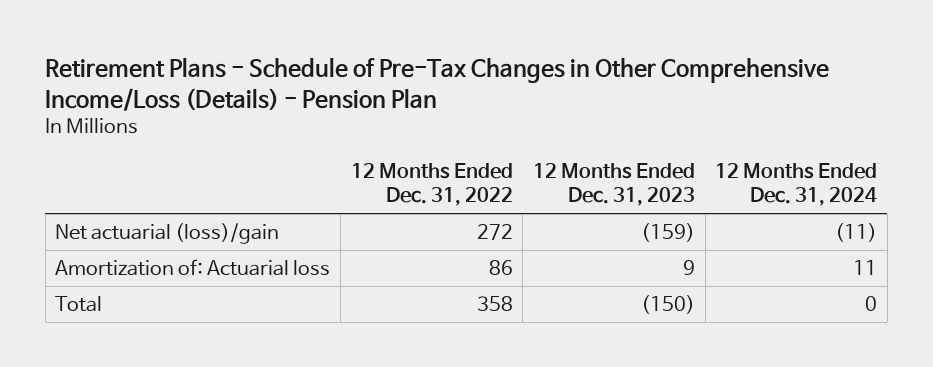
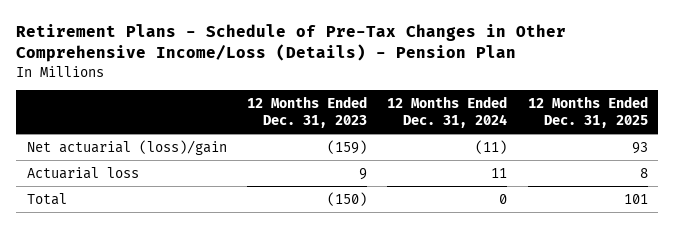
[350,163,513,207] 12 Months Ended Dec. 31, 2022 -> none
none -> [527,96,648,128] 12 Months Ended Dec. 31, 2025
[55,259,331,277] Amortization of: Actuarial loss -> [26,166,139,179] Actuarial loss

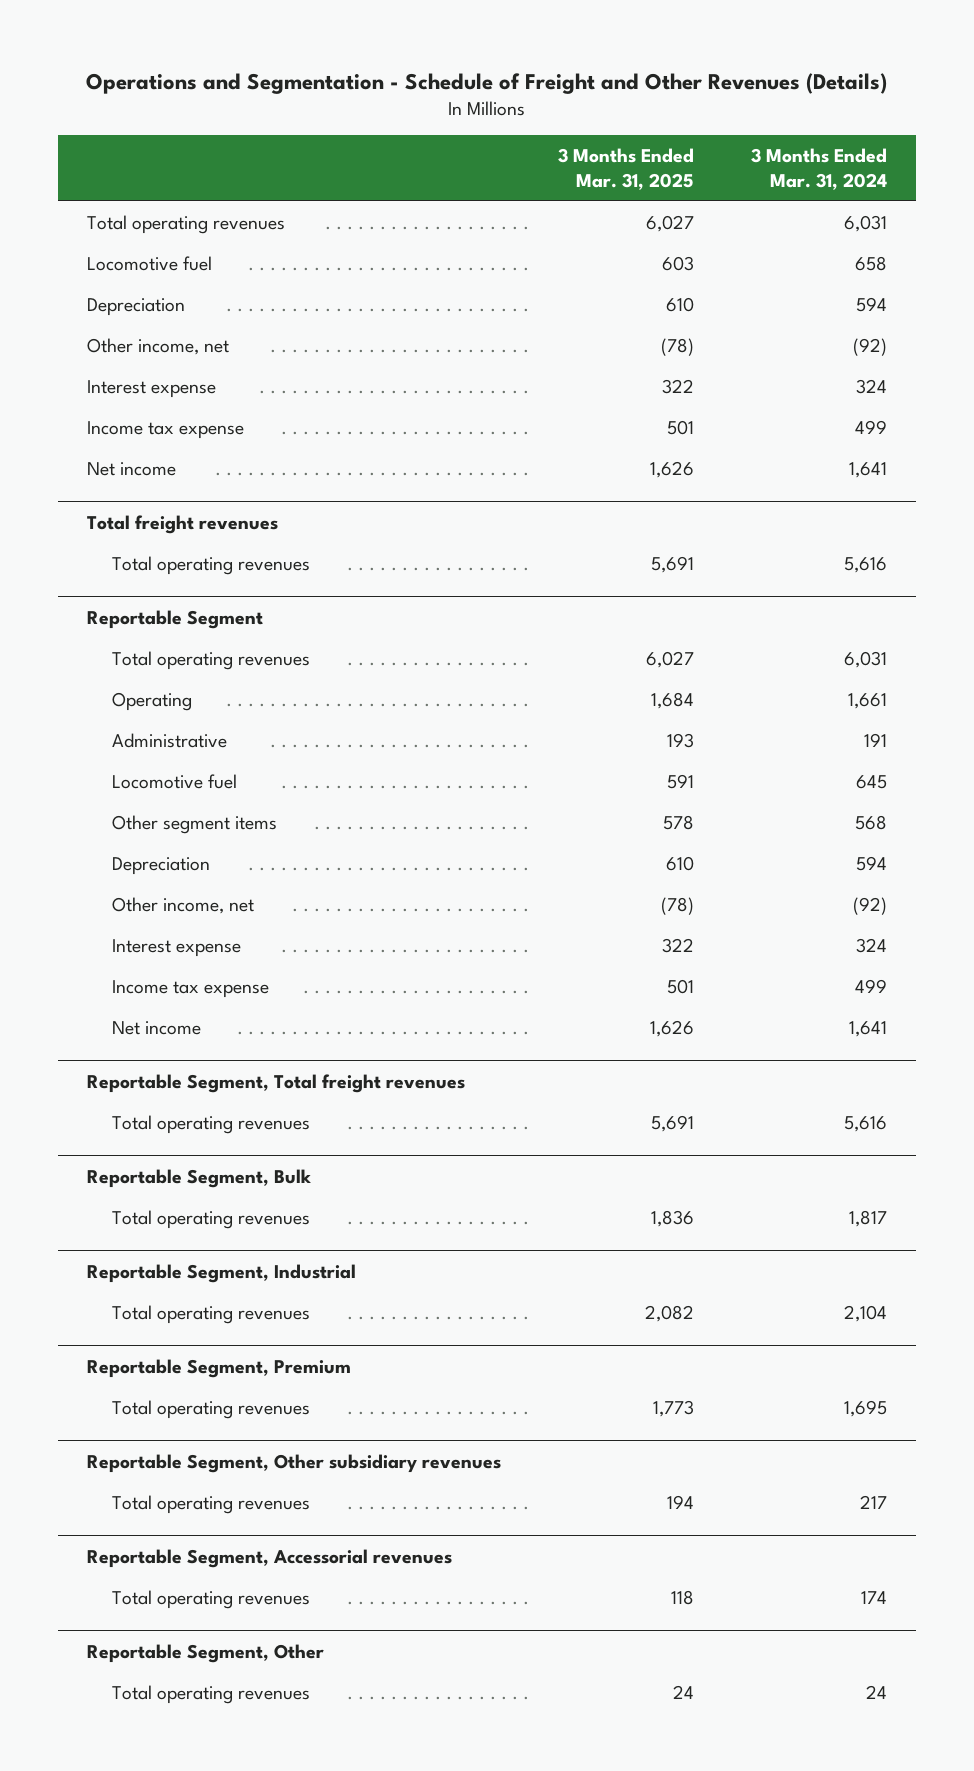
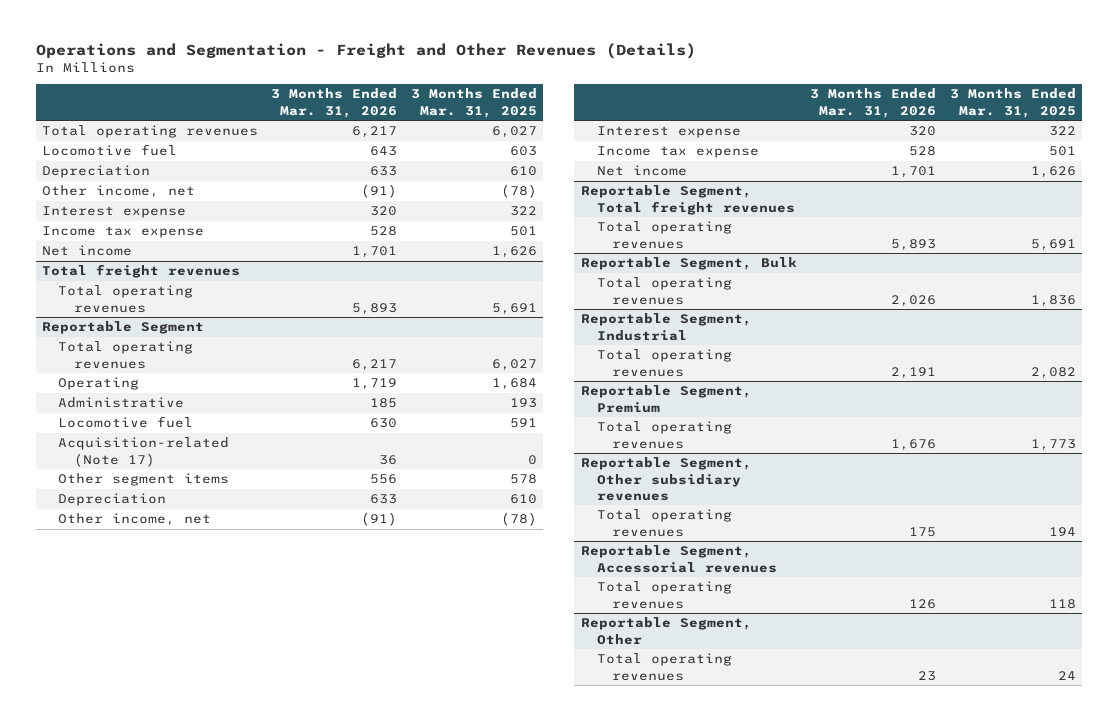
[85,72,887,94] Operations and Segmentation - Schedule of Freight and Other Revenues (Details) -> [35,42,696,59] Operations and Segmentation - Freight and Other Revenues (Details)
[750,147,887,191] 3 Months Ended Mar. 31, 2024 -> none
none -> [271,88,398,118] 3 Months Ended Mar. 31, 2026
none -> [57,437,229,467] Acquisition-related (Note 17)

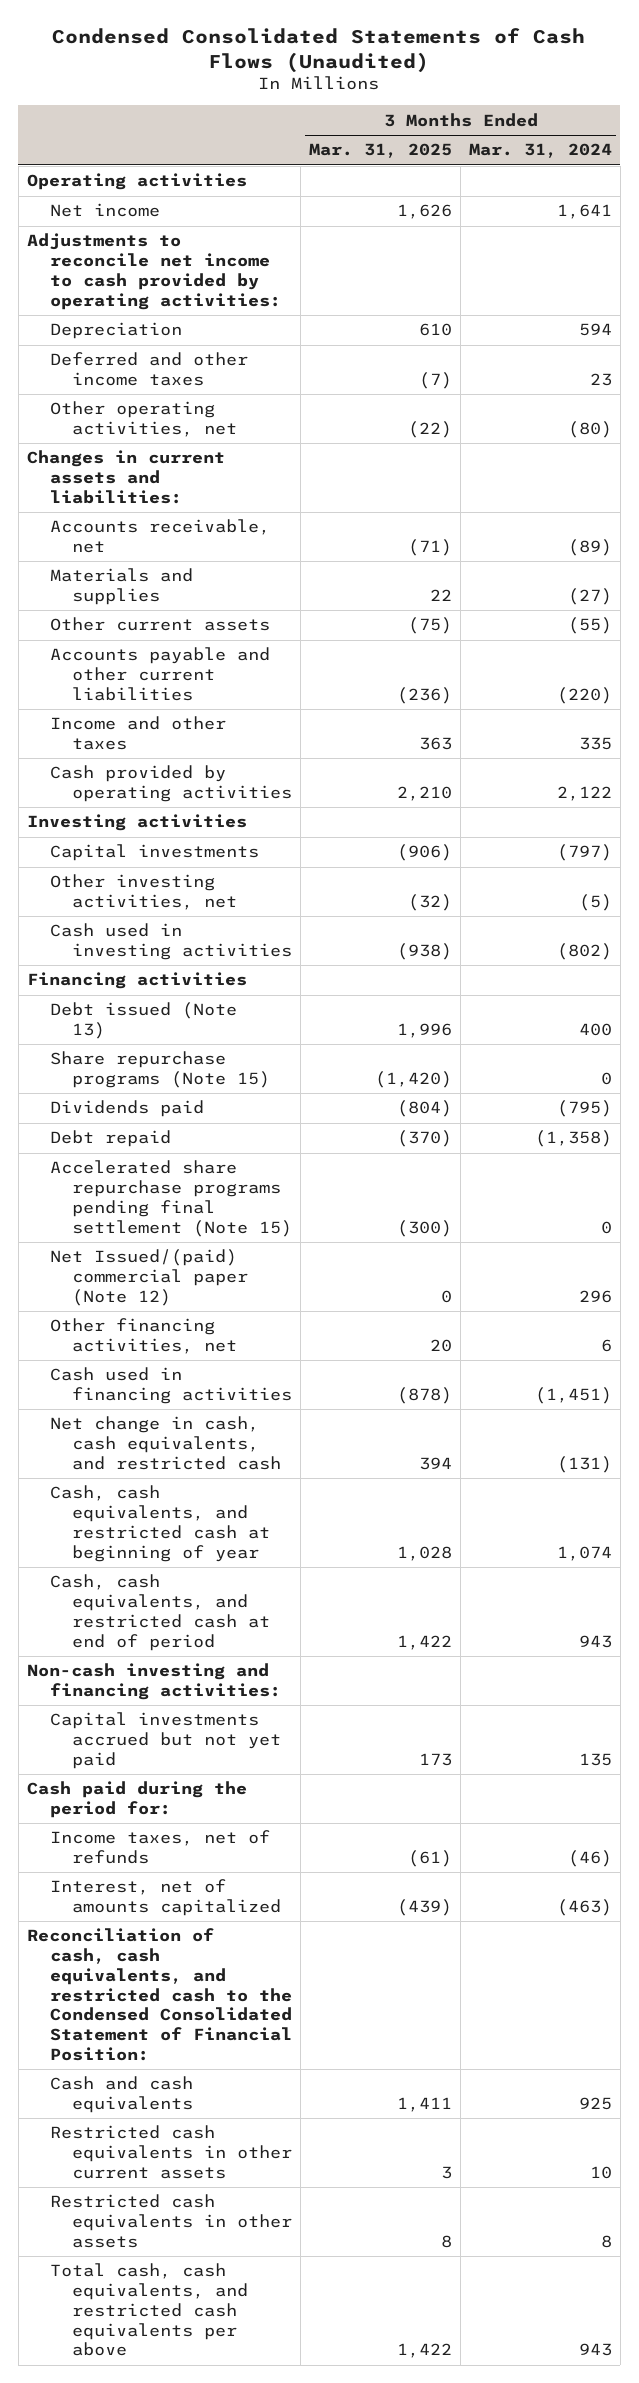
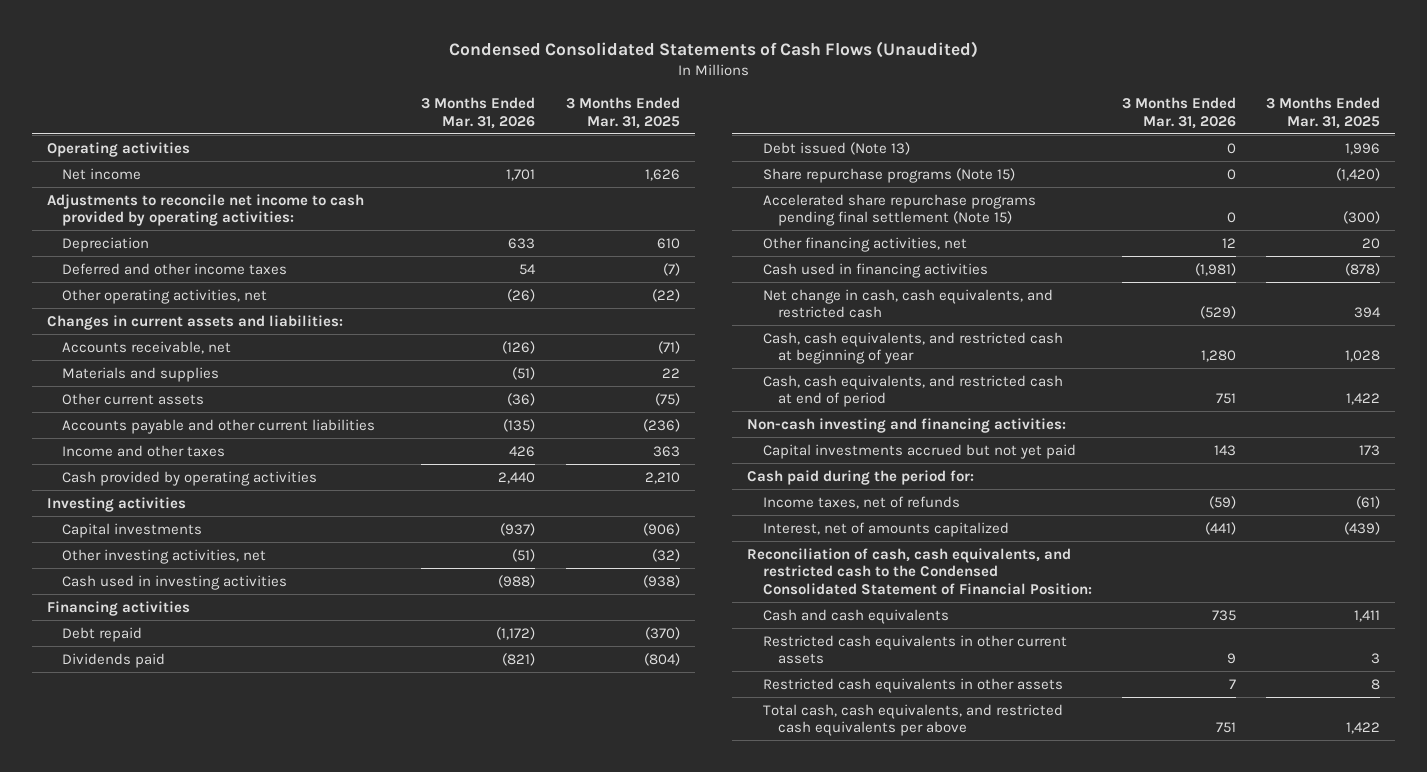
[468,143,612,159] Mar. 31, 2024 -> none
none -> [421,97,536,129] 3 Months Ended Mar. 31, 2026
[49,1130,171,1148] Debt repaid -> [62,626,143,642] Debt repaid
[49,1100,204,1118] Dividends paid -> [62,652,166,668] Dividends paid
[49,1249,249,1306] Net Issued/(paid) commercial paper (Note 12) -> none

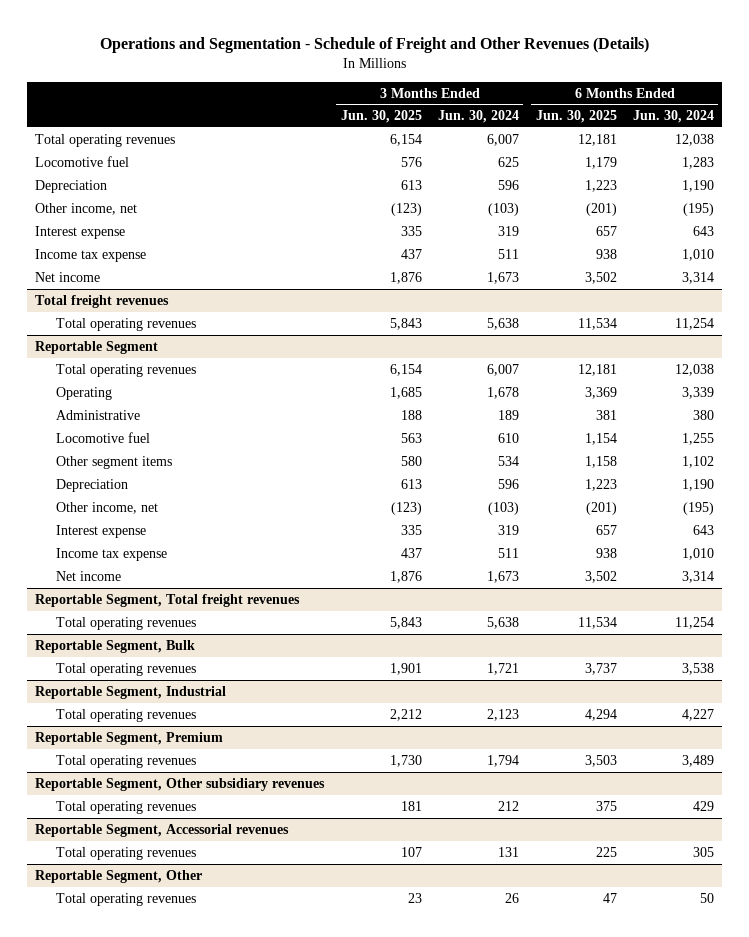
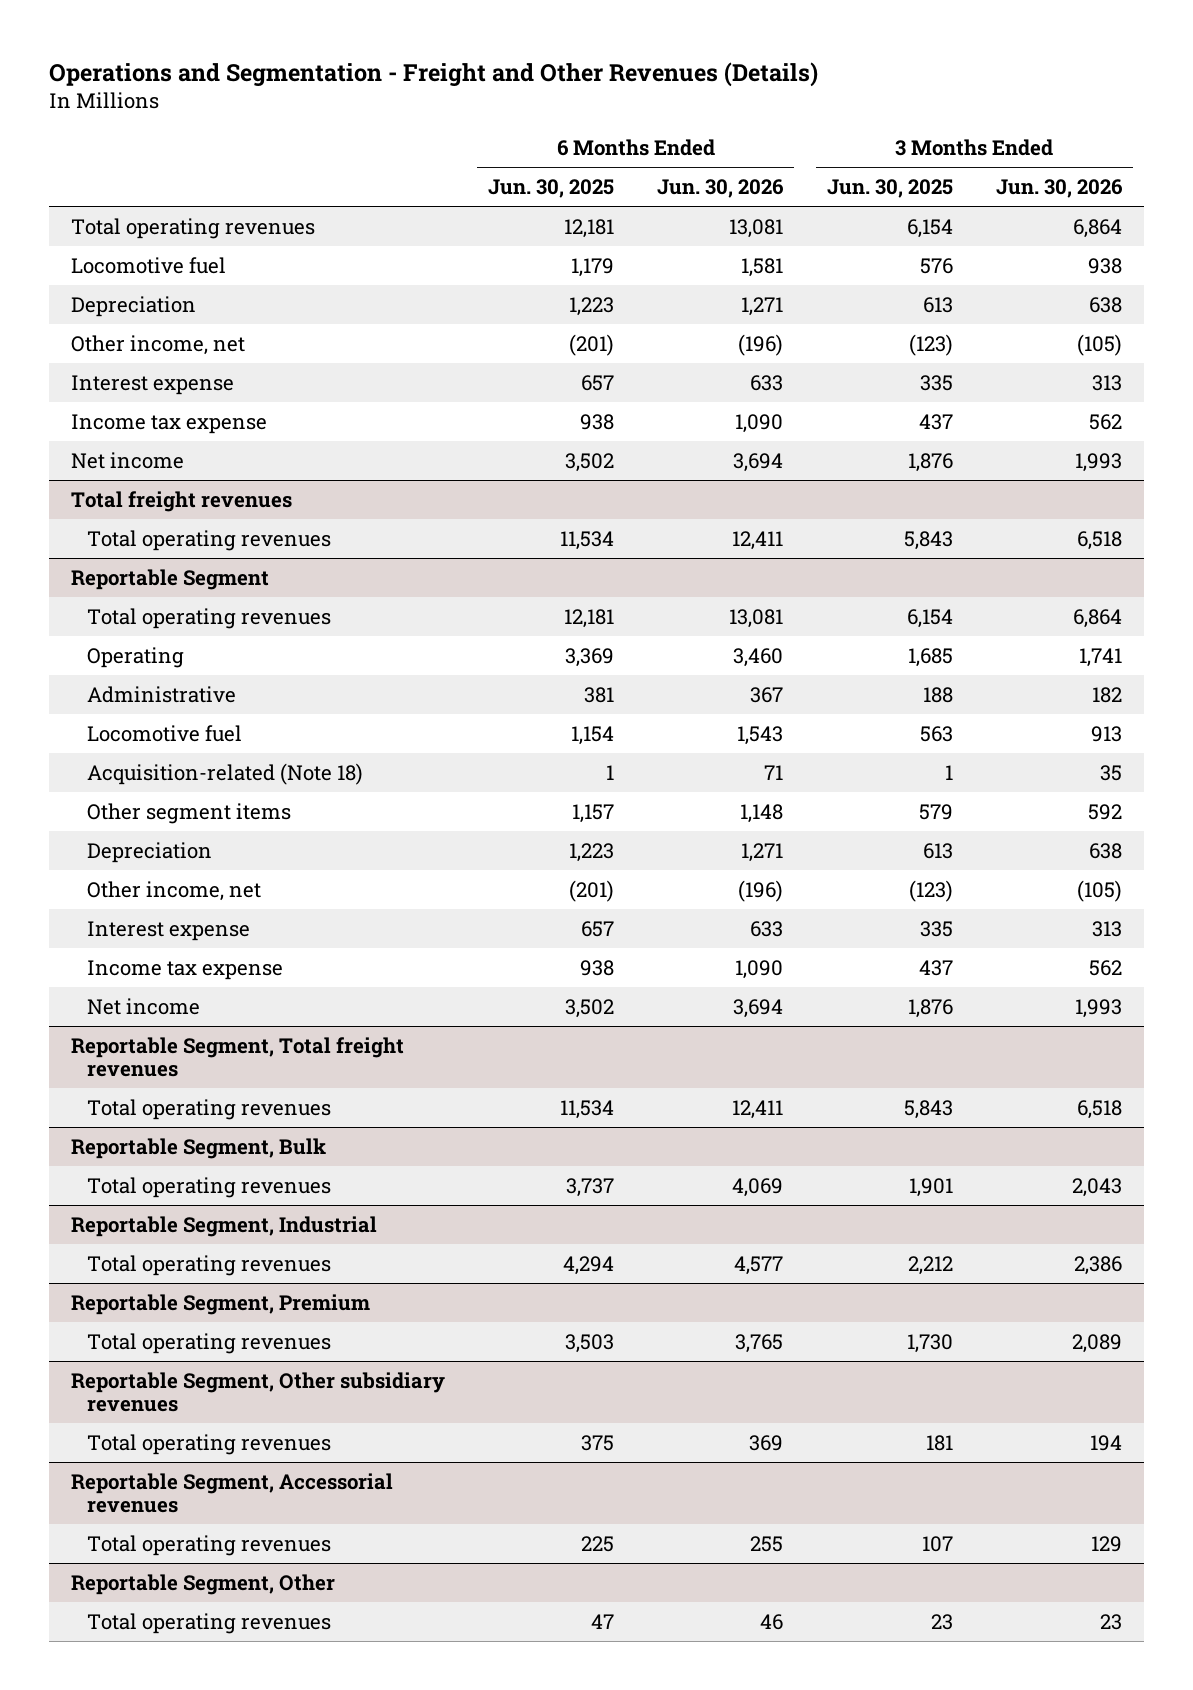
[99,36,649,53] Operations and Segmentation - Schedule of Freight and Other Revenues (Details) -> [49,61,819,87] Operations and Segmentation - Freight and Other Revenues (Details)
[438,110,520,124] Jun. 30, 2024 -> none
[633,110,715,124] Jun. 30, 2024 -> none
none -> [657,178,785,198] Jun. 30, 2026
none -> [995,178,1123,198] Jun. 30, 2026
none -> [86,762,363,785] Acquisition-related (Note 18)
[400,455,422,466] 580 -> [918,803,953,820] 579
[584,455,617,468] 1,158 -> [572,803,615,823] 1,157

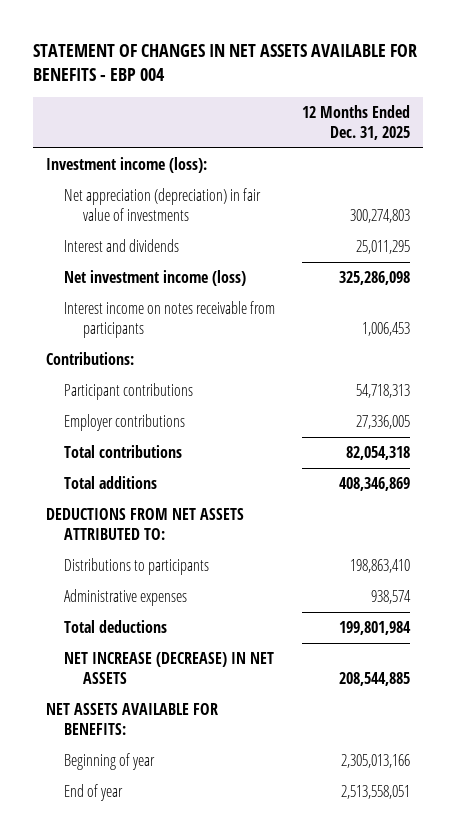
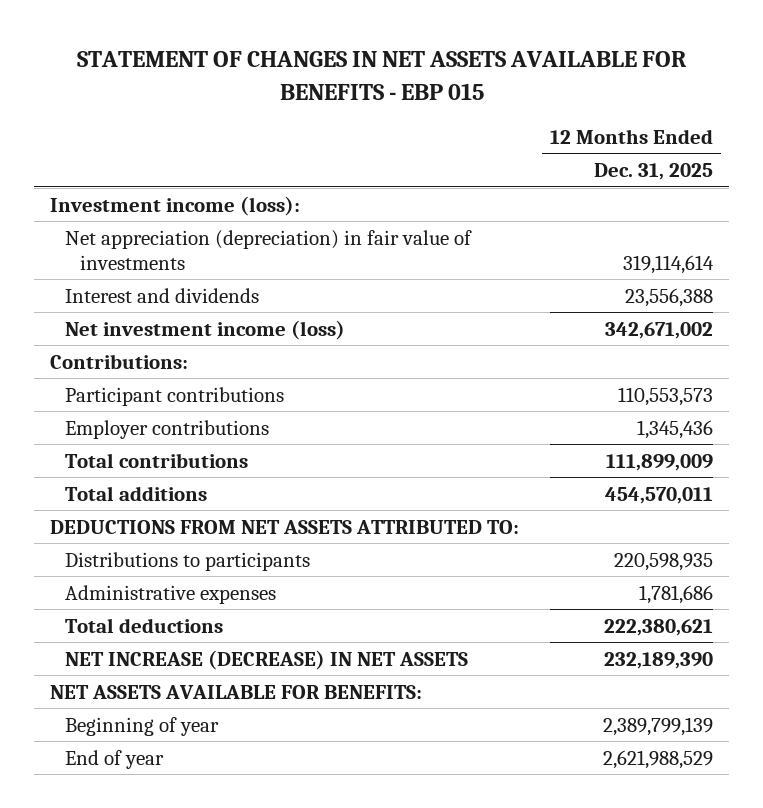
[32,44,417,82] STATEMENT OF CHANGES IN NET ASSETS AVAILABLE FOR BENEFITS - EBP 004 -> [76,51,687,100] STATEMENT OF CHANGES IN NET ASSETS AVAILABLE FOR BENEFITS - EBP 015
[64,301,276,338] Interest income on notes receivable from participants -> none
[349,208,410,223] 300,274,803 -> [623,254,715,274] 319,114,614
[355,240,410,255] 25,011,295 -> [625,287,714,307] 23,556,388
[338,271,410,286] 325,286,098 -> [605,321,714,339] 342,671,002
[355,384,410,399] 54,718,313 -> [618,386,714,406] 110,553,573
[355,415,410,430] 27,336,005 -> [637,419,714,439] 1,345,436
[345,446,410,461] 82,054,318 -> [606,453,714,471] 111,899,009
[338,477,410,492] 408,346,869 -> [605,486,714,504] 454,570,011
[349,559,410,574] 198,863,410 -> [614,552,714,571] 220,598,935
[370,590,411,605] 938,574 -> [639,584,714,604] 1,781,686
[338,621,411,636] 199,801,984 -> [604,618,714,636] 222,380,621
[338,671,410,686] 208,544,885 -> [604,651,714,669] 232,189,390
[340,754,410,769] 2,305,013,166 -> [603,716,714,736] 2,389,799,139
[340,785,410,800] 2,513,558,051 -> [603,749,714,769] 2,621,988,529

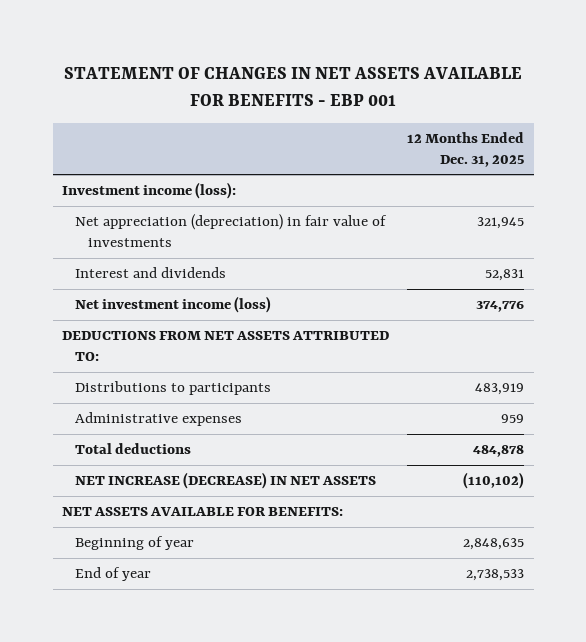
[76,51,687,100] STATEMENT OF CHANGES IN NET ASSETS AVAILABLE FOR BENEFITS - EBP 015 -> [64,67,523,106] STATEMENT OF CHANGES IN NET ASSETS AVAILABLE FOR BENEFITS - EBP 001
[50,353,189,369] Contributions: -> none
[65,386,285,406] Participant contributions -> none
[65,419,270,439] Employer contributions -> none
[65,452,249,468] Total contributions -> none
[65,485,208,501] Total additions -> none
[623,254,715,274] 319,114,614 -> [477,217,525,230] 321,945
[625,287,714,307] 23,556,388 -> [485,269,525,282] 52,831
[605,321,714,339] 342,671,002 -> [476,301,525,313] 374,776
[614,552,714,571] 220,598,935 -> [475,383,525,396] 483,919
[639,584,714,604] 1,781,686 -> [501,414,525,424] 959
[604,618,714,636] 222,380,621 -> [473,445,525,458] 484,878
[604,651,714,669] 232,189,390 -> [463,472,525,490] (110,102)
[603,716,714,736] 2,389,799,139 -> [463,538,525,551] 2,848,635
[603,749,714,769] 2,621,988,529 -> [466,569,525,582] 2,738,533

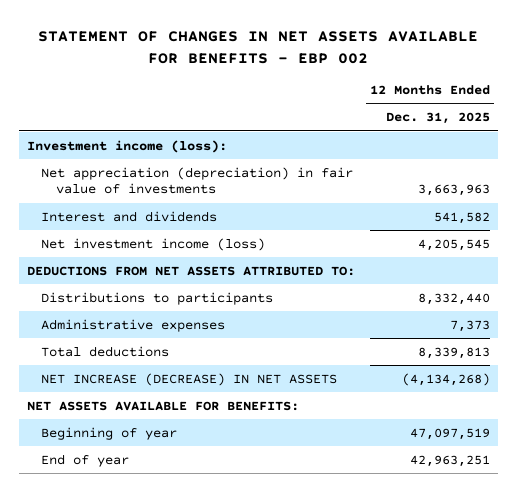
[64,67,523,106] STATEMENT OF CHANGES IN NET ASSETS AVAILABLE FOR BENEFITS - EBP 001 -> [38,30,479,64] STATEMENT OF CHANGES IN NET ASSETS AVAILABLE FOR BENEFITS - EBP 002
[477,217,525,230] 321,945 -> [418,184,491,197] 3,663,963
[485,269,525,282] 52,831 -> [434,211,491,224] 541,582
[476,301,525,313] 374,776 -> [418,238,491,251] 4,205,545
[475,383,525,396] 483,919 -> [418,292,491,305] 8,332,440
[501,414,525,424] 959 -> [450,319,491,332] 7,373
[473,445,525,458] 484,878 -> [418,346,491,359] 8,339,813
[463,472,525,490] (110,102) -> [402,372,491,386] (4,134,268)
[463,538,525,551] 2,848,635 -> [410,427,491,440] 47,097,519
[466,569,525,582] 2,738,533 -> [410,454,491,467] 42,963,251

